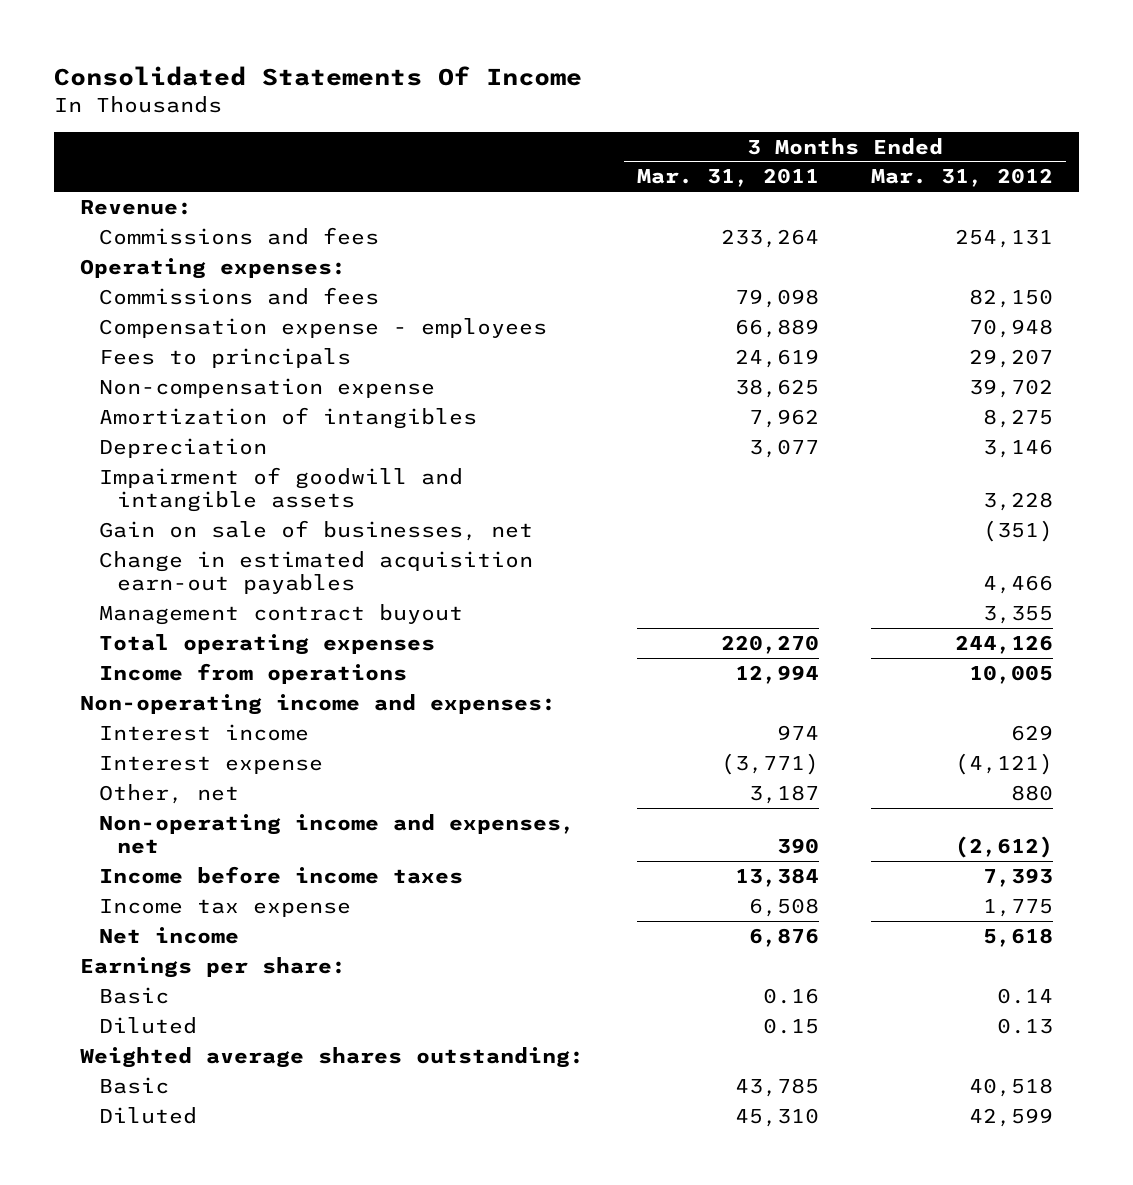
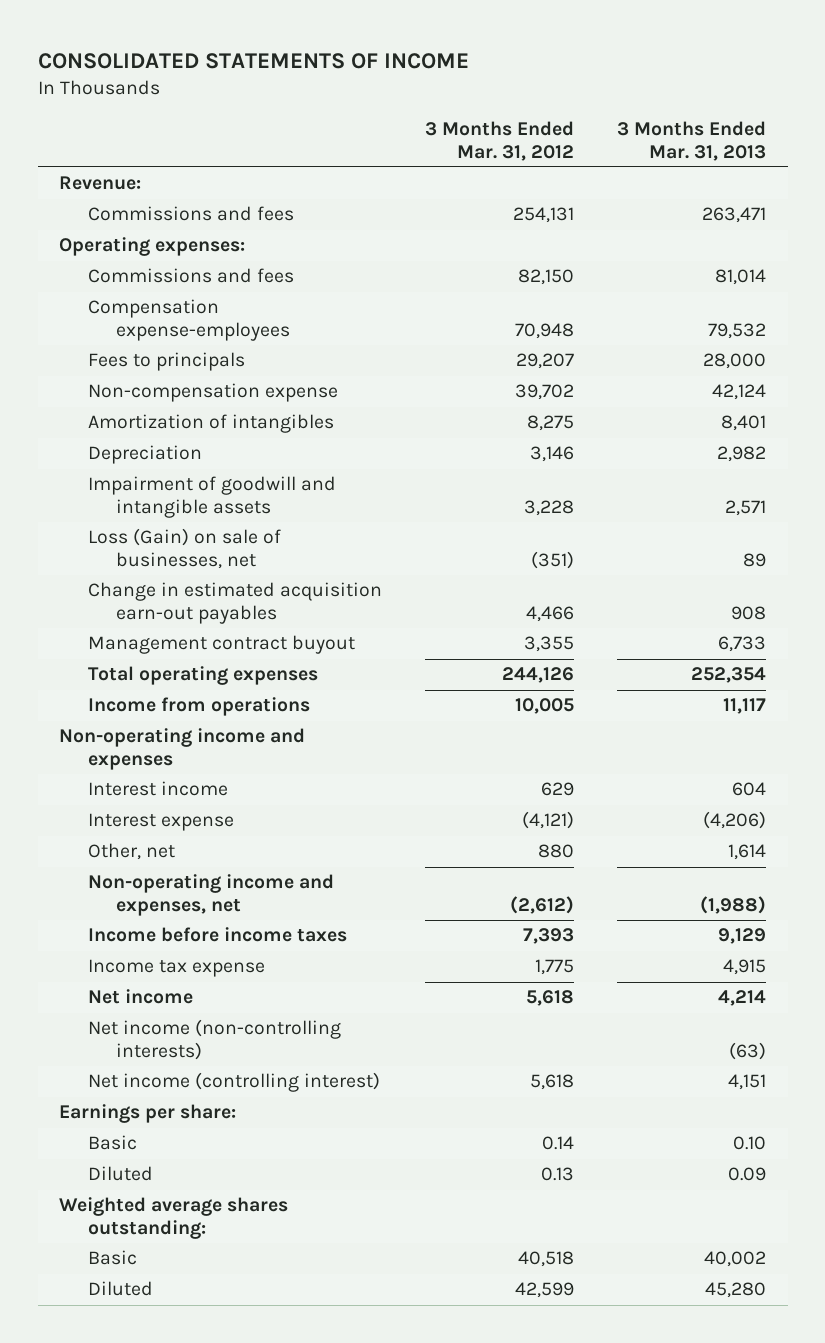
[54,66,583,87] Consolidated Statements Of Income -> [37,52,469,69] CONSOLIDATED STATEMENTS OF INCOME
[636,168,819,188] Mar. 31, 2011 -> none
none -> [616,120,766,161] 3 Months Ended Mar. 31, 2013
[98,317,547,338] Compensation expense - employees -> [87,299,291,342] Compensation expense-employees
[98,519,533,541] Gain on sale of businesses, net -> [87,528,281,570] Loss (Gain) on sale of businesses, net
[80,693,557,715] Non-operating income and expenses: -> [59,728,306,771] Non-operating income and expenses
none -> [87,1019,341,1061] Net income (non-controlling interests)
none -> [87,1072,380,1093] Net income (controlling interest)

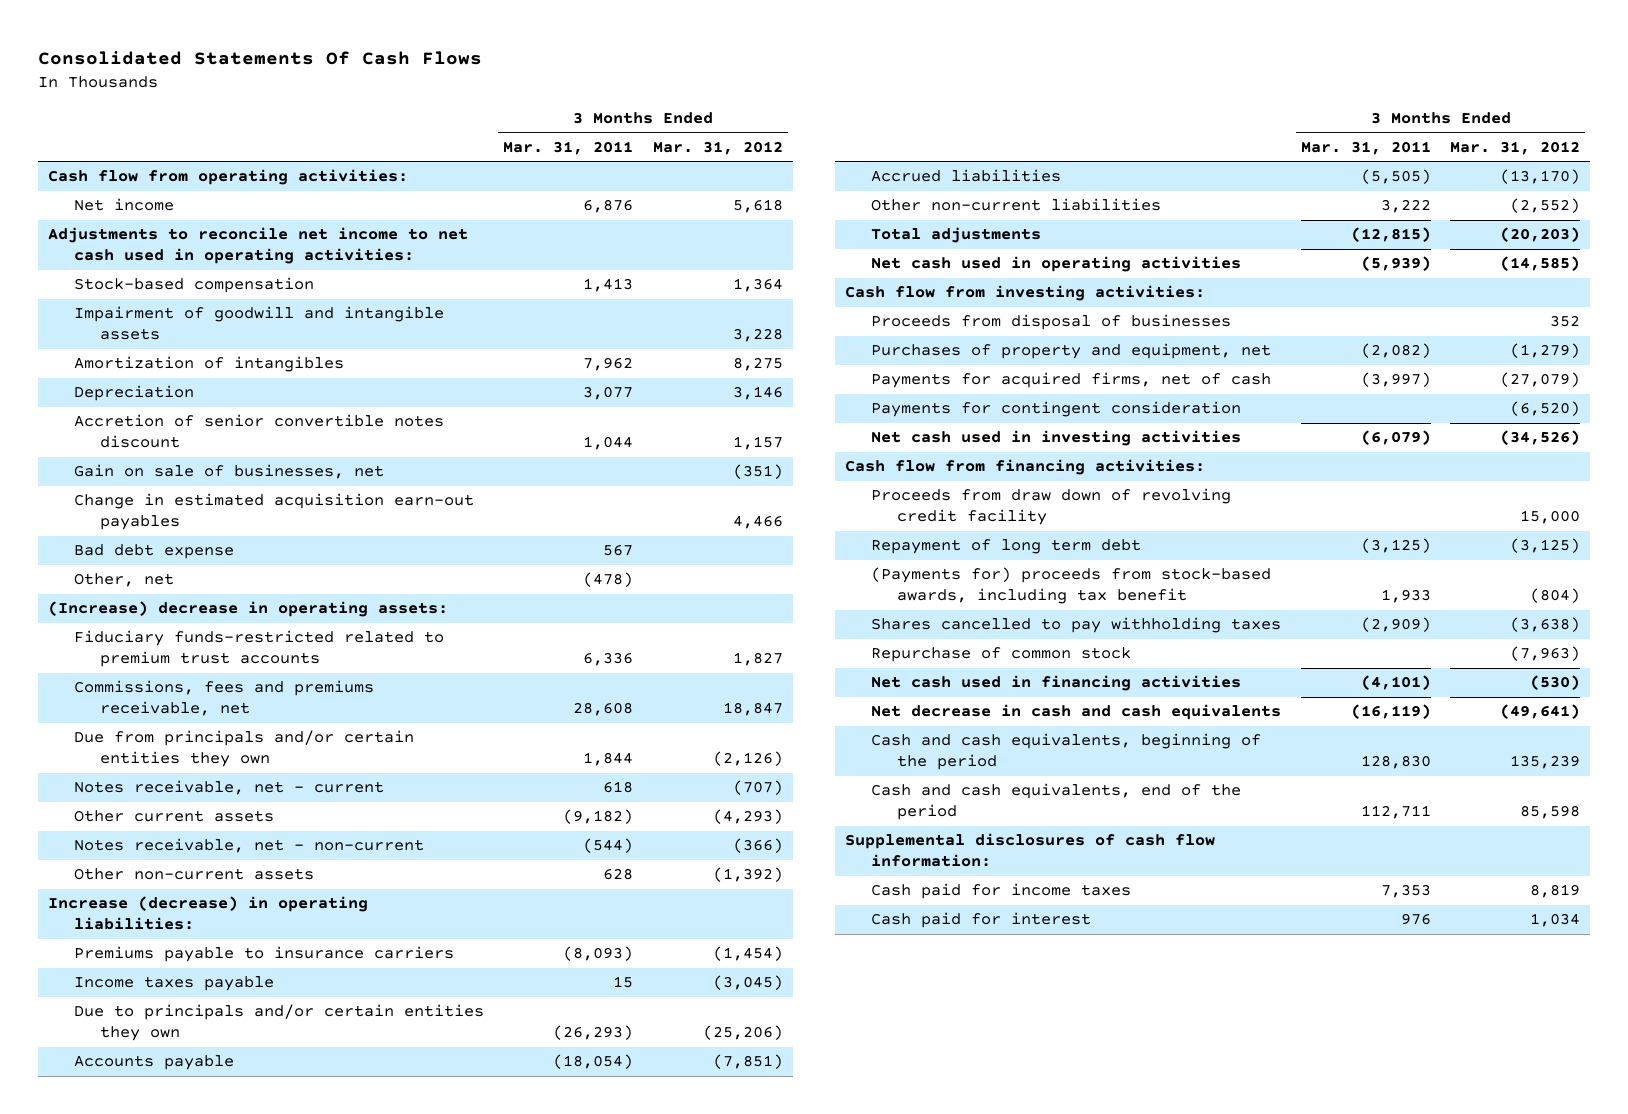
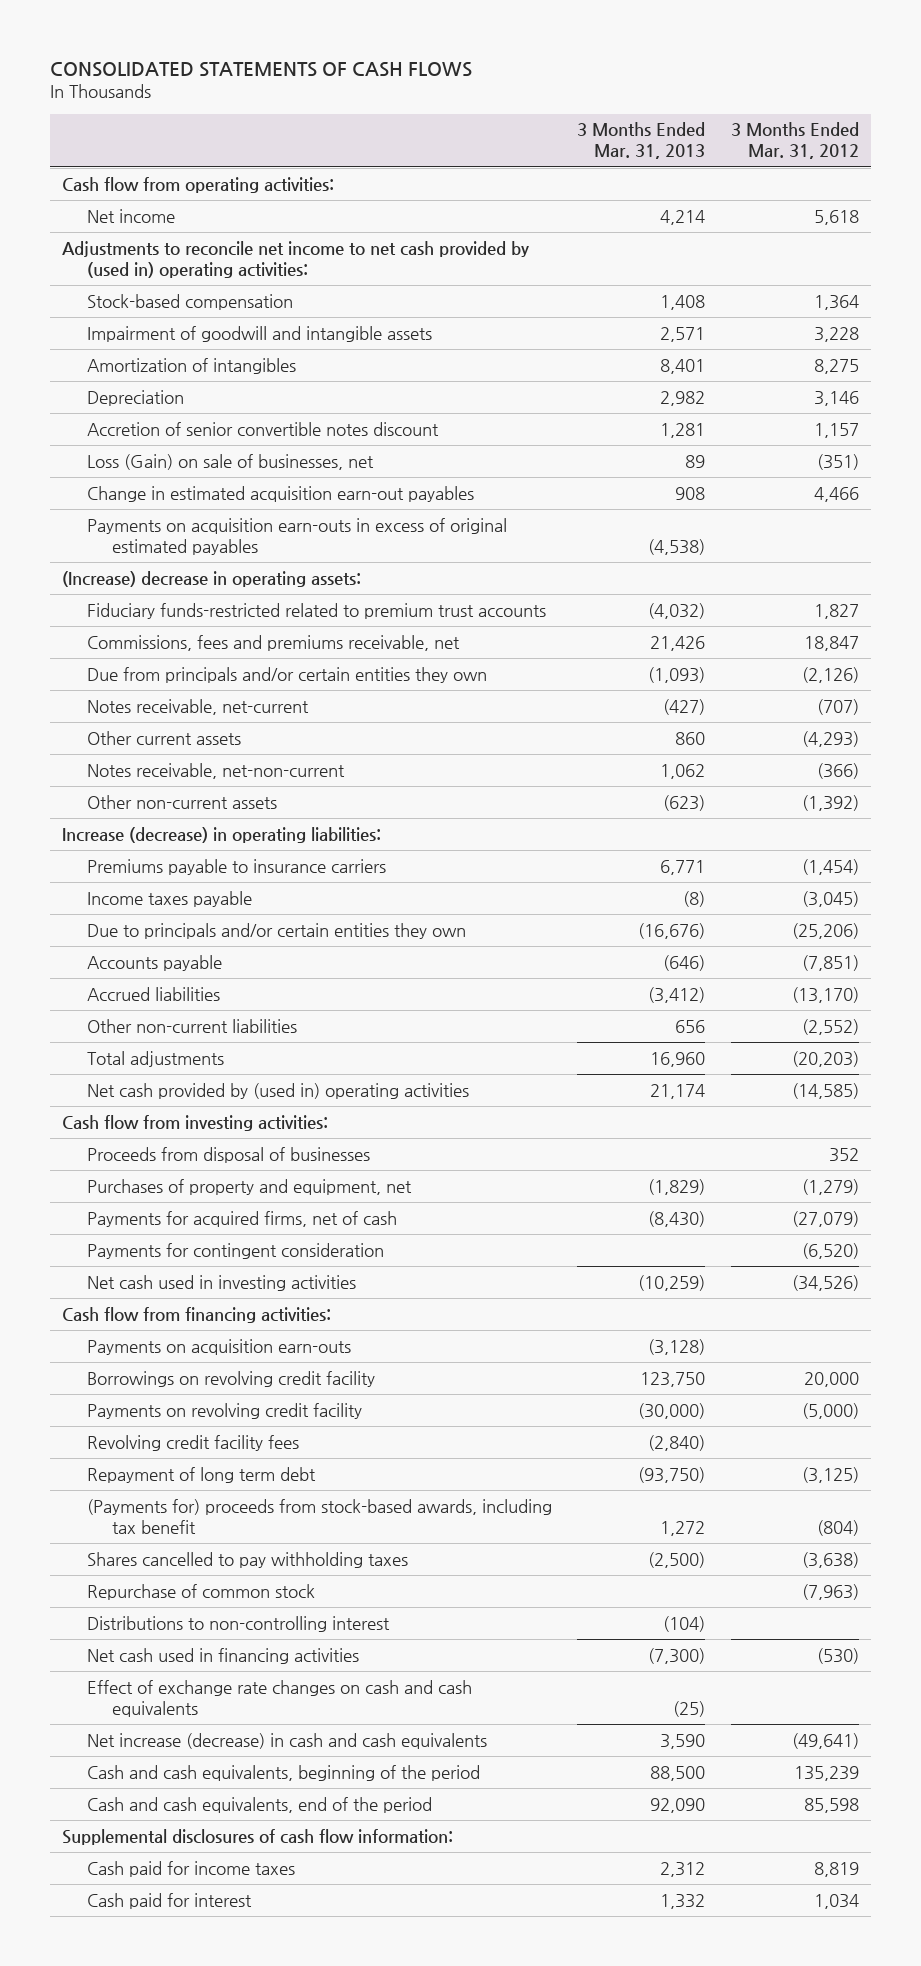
[37,50,482,65] Consolidated Statements Of Cash Flows -> [49,62,472,78] CONSOLIDATED STATEMENTS OF CASH FLOWS
[503,140,634,155] Mar. 31, 2011 -> none
none -> [577,122,706,160] 3 Months Ended Mar. 31, 2013
[47,227,468,265] Adjustments to reconcile net income to net cash used in operating activities: -> [62,240,530,278] Adjustments to reconcile net income to net cash provided by (used in) operating activities:
[73,464,384,480] Gain on sale of businesses, net -> [86,453,374,470] Loss (Gain) on sale of businesses, net
[73,544,234,560] Bad debt expense -> none
[73,573,174,588] Other, net -> none
none -> [86,517,507,555] Payments on acquisition earn-outs in excess of original estimated payables
[73,780,384,796] Notes receivable, net - current -> [86,698,309,715] Notes receivable, net-current
[73,838,424,854] Notes receivable, net - non-current -> [86,762,345,779] Notes receivable, net-non-current
[870,256,1241,273] Net cash used in operating activities -> [86,1082,469,1099] Net cash provided by (used in) operating activities
[870,488,1231,526] Proceeds from draw down of revolving credit facility -> none
none -> [86,1338,351,1355] Payments on acquisition earn-outs
none -> [86,1370,375,1387] Borrowings on revolving credit facility
none -> [86,1402,362,1419] Payments on revolving credit facility
none -> [86,1434,299,1451] Revolving credit facility fees
none -> [86,1615,390,1632] Distributions to non-controlling interest
none -> [86,1679,472,1717] Effect of exchange rate changes on cash and cash equivalents
[870,704,1281,721] Net decrease in cash and cash equivalents -> [86,1732,487,1749] Net increase (decrease) in cash and cash equivalents

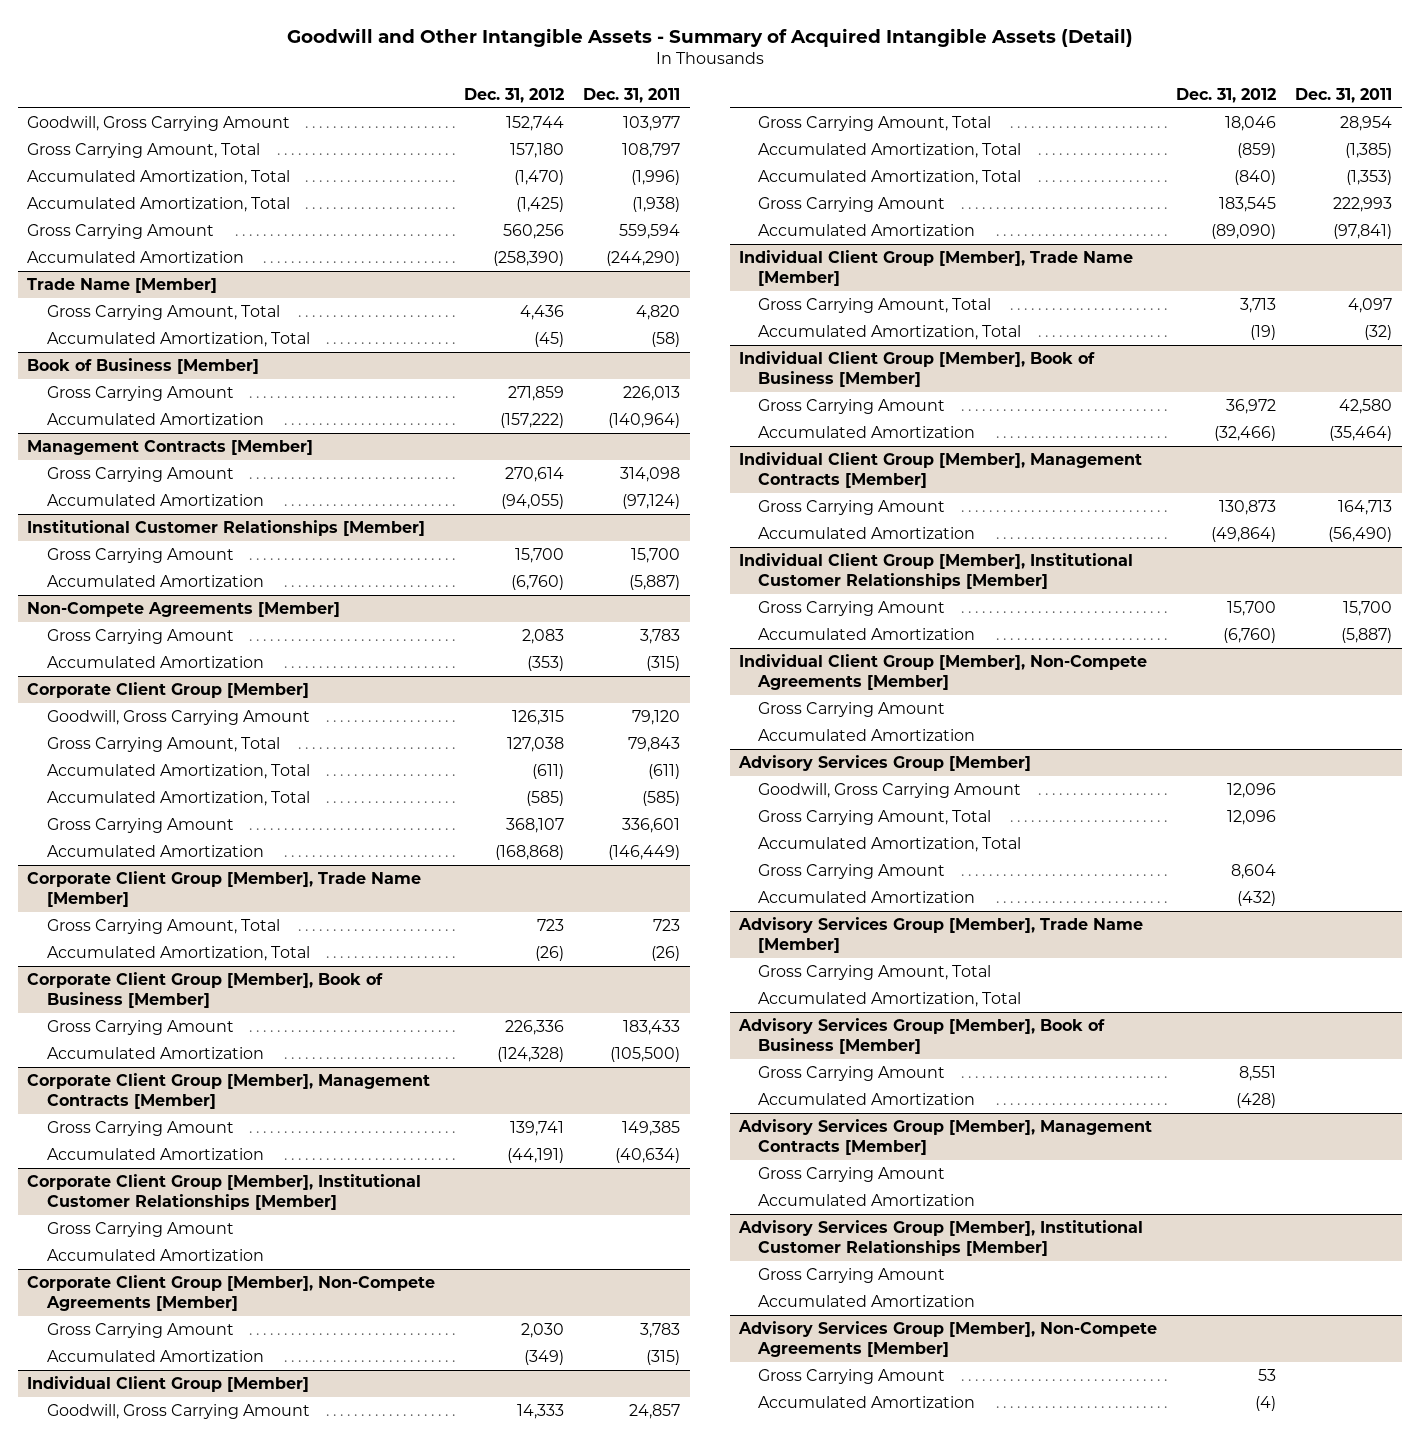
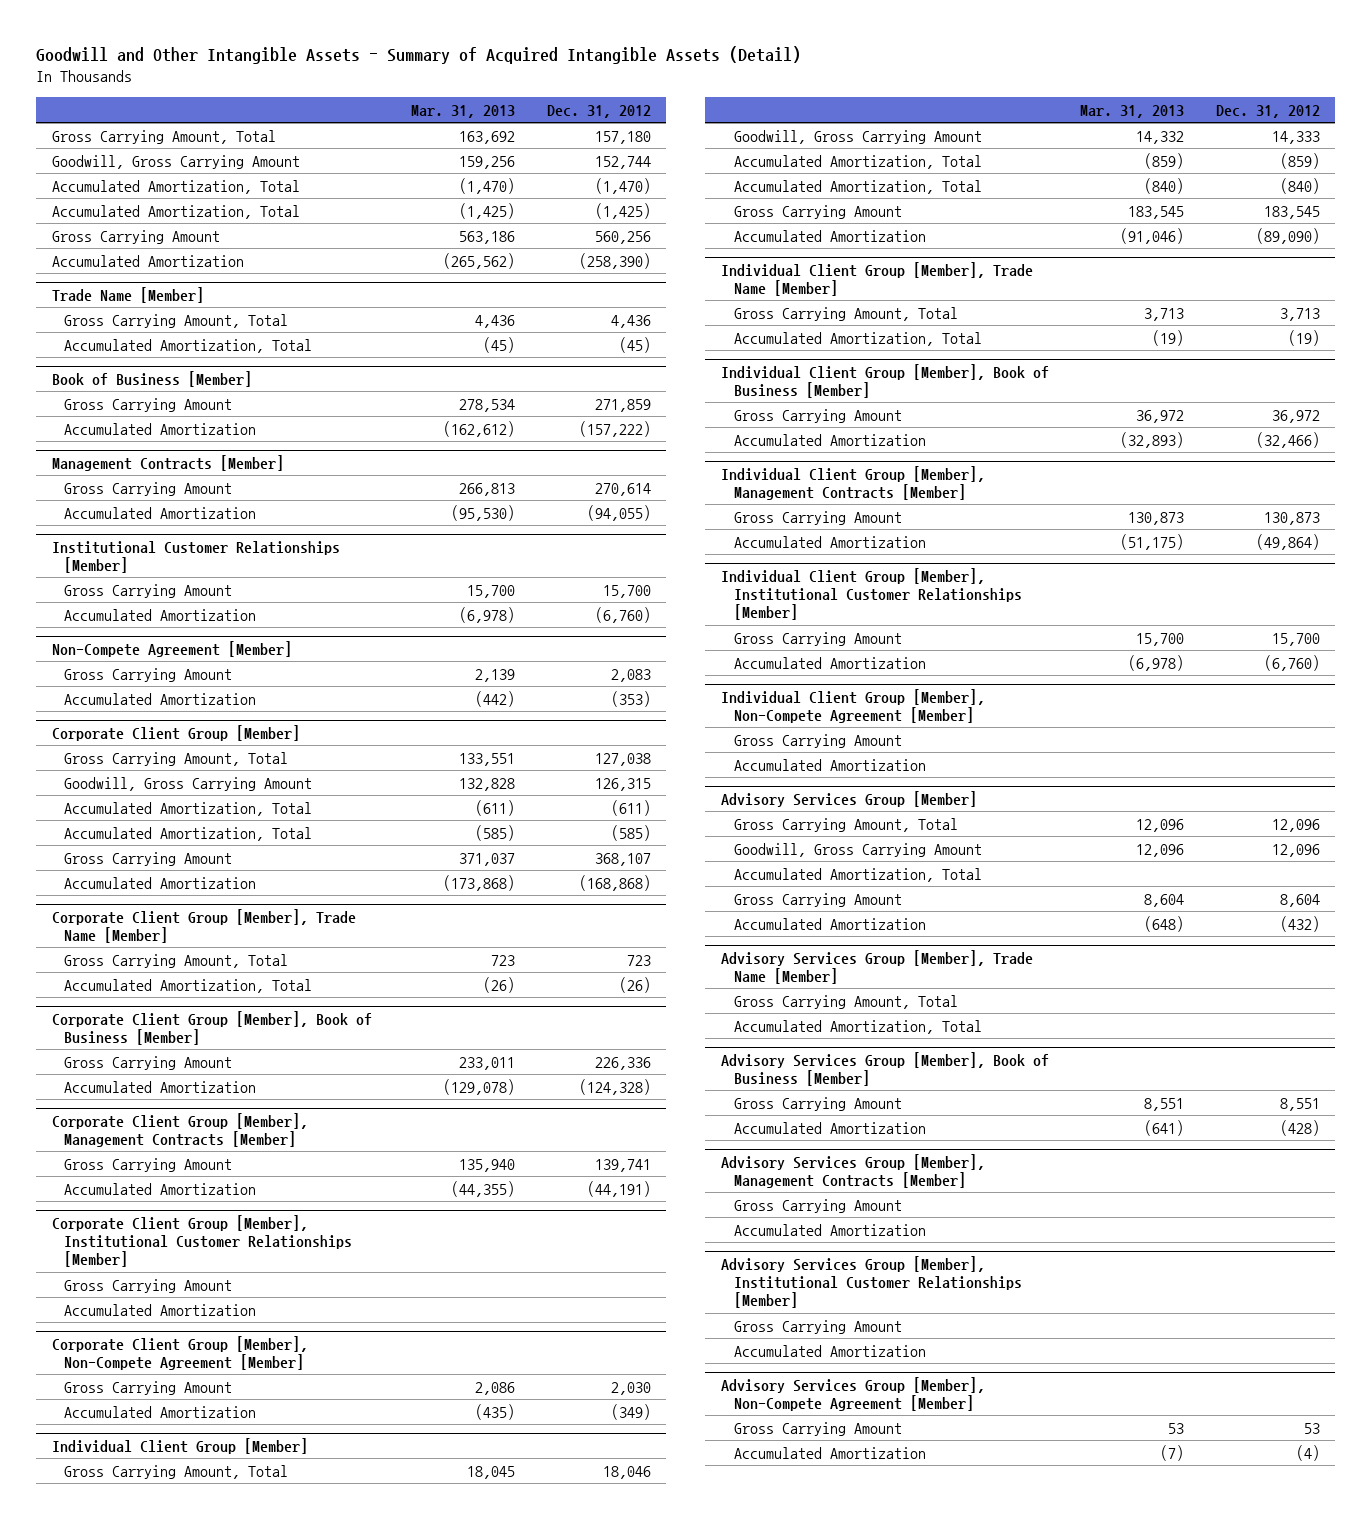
[583,87,681,103] Dec. 31, 2011 -> none
none -> [411,104,516,118] Mar. 31, 2013
[27,116,291,132] Goodwill, Gross Carrying Amount -> [51,154,300,169] Goodwill, Gross Carrying Amount
[27,602,341,618] Non-Compete Agreements [Member] -> [51,640,292,657] Non-Compete Agreement [Member]
[46,710,310,726] Goodwill, Gross Carrying Amount -> [64,776,313,791] Goodwill, Gross Carrying Amount
[27,1275,436,1311] Corporate Client Group [Member], Non-Compete Agreements [Member] -> [51,1335,308,1370] Corporate Client Group [Member], Non-Compete Agreement [Member]
[46,1404,310,1420] Goodwill, Gross Carrying Amount -> [733,129,982,144] Goodwill, Gross Carrying Amount
[739,654,1148,690] Individual Client Group [Member], Non-Compete Agreements [Member] -> [721,688,986,723] Individual Client Group [Member], Non-Compete Agreement [Member]
[758,783,1022,799] Goodwill, Gross Carrying Amount -> [733,842,982,857] Goodwill, Gross Carrying Amount
[738,1321,1158,1357] Advisory Services Group [Member], Non-Compete Agreements [Member] -> [721,1376,986,1411] Advisory Services Group [Member], Non-Compete Agreement [Member]

